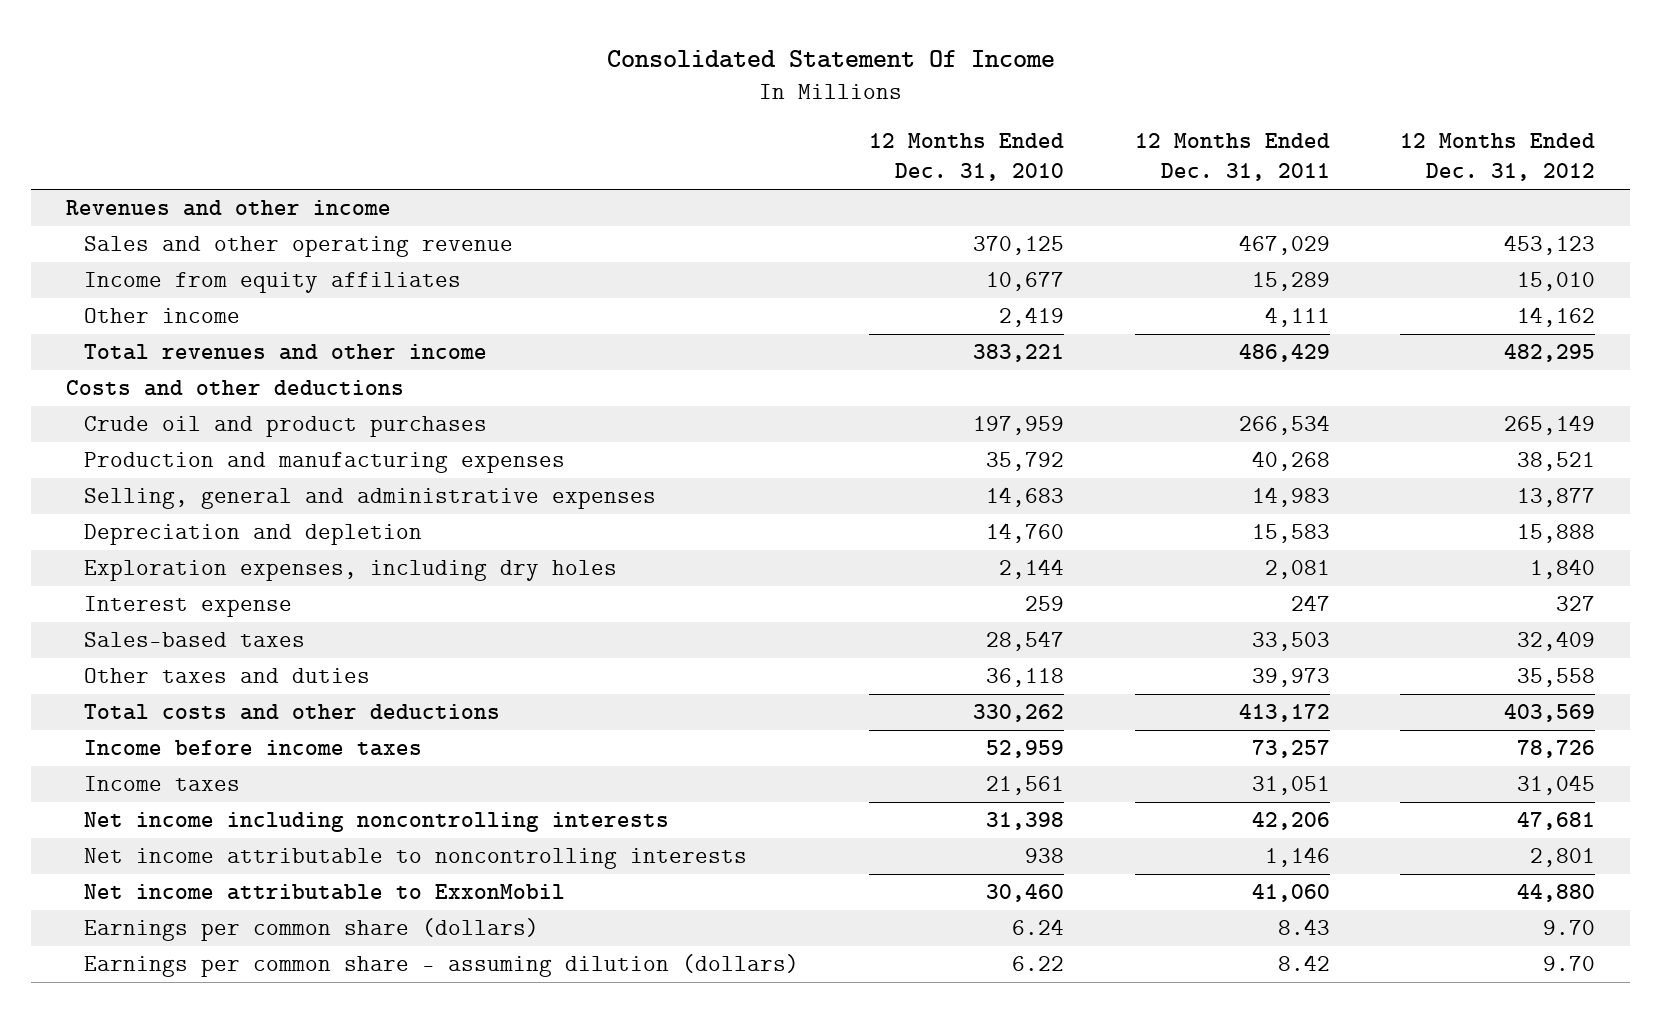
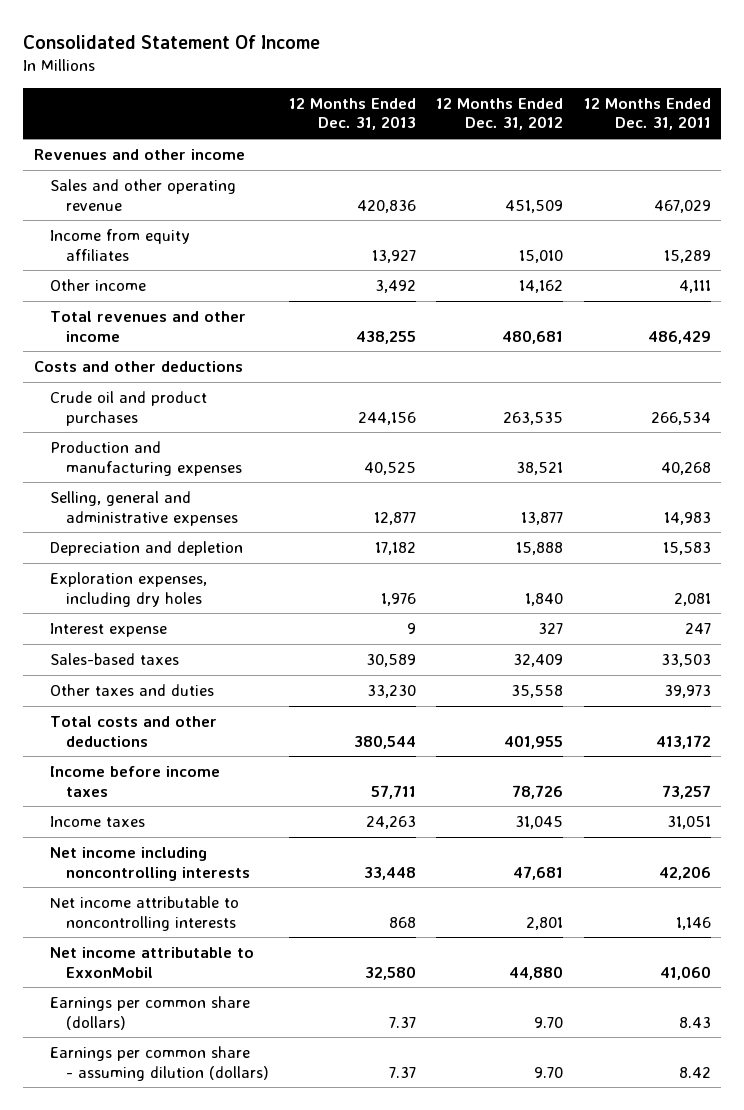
[869,133,1065,182] 12 Months Ended Dec. 31, 2010 -> none
none -> [289,97,417,131] 12 Months Ended Dec. 31, 2013
[1504,235,1596,256] 453,123 -> [505,199,564,213] 451,509
[1504,344,1596,363] 482,295 -> [502,329,564,344] 480,681
[1504,415,1596,436] 265,149 -> [503,411,564,425] 263,535
[1504,704,1596,723] 403,569 -> [504,734,564,749] 401,955

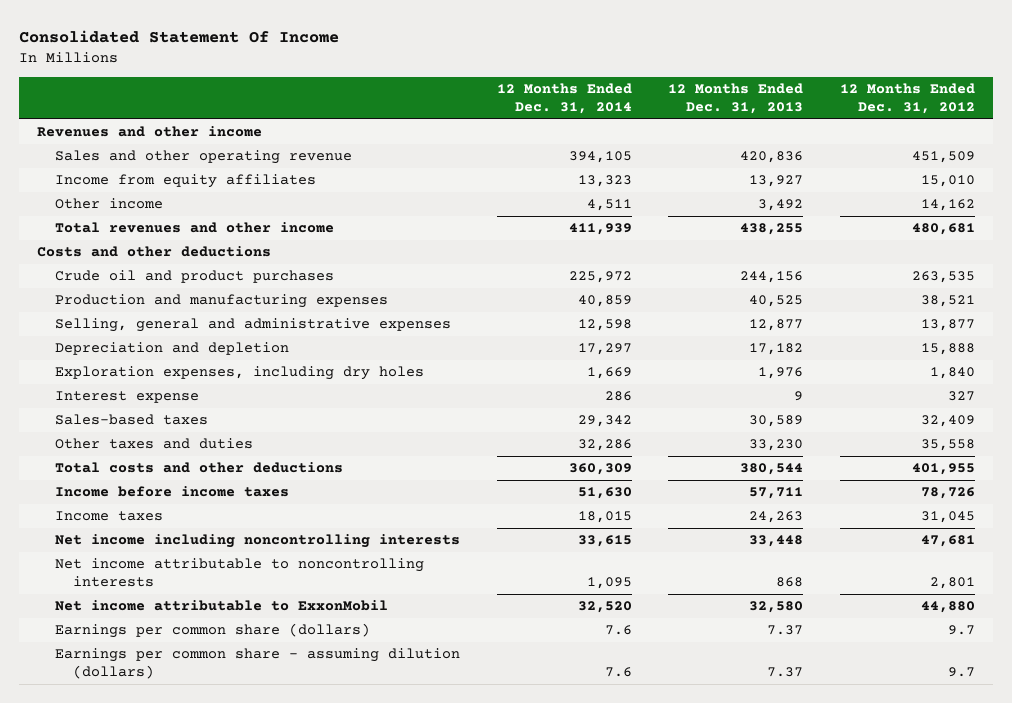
[583,97,711,131] 12 Months Ended Dec. 31, 2011 -> none
none -> [496,83,632,115] 12 Months Ended Dec. 31, 2014
[534,1016,564,1028] 9.70 -> [947,625,975,636] 9.7
[534,1066,564,1078] 9.70 -> [947,667,975,678] 9.7

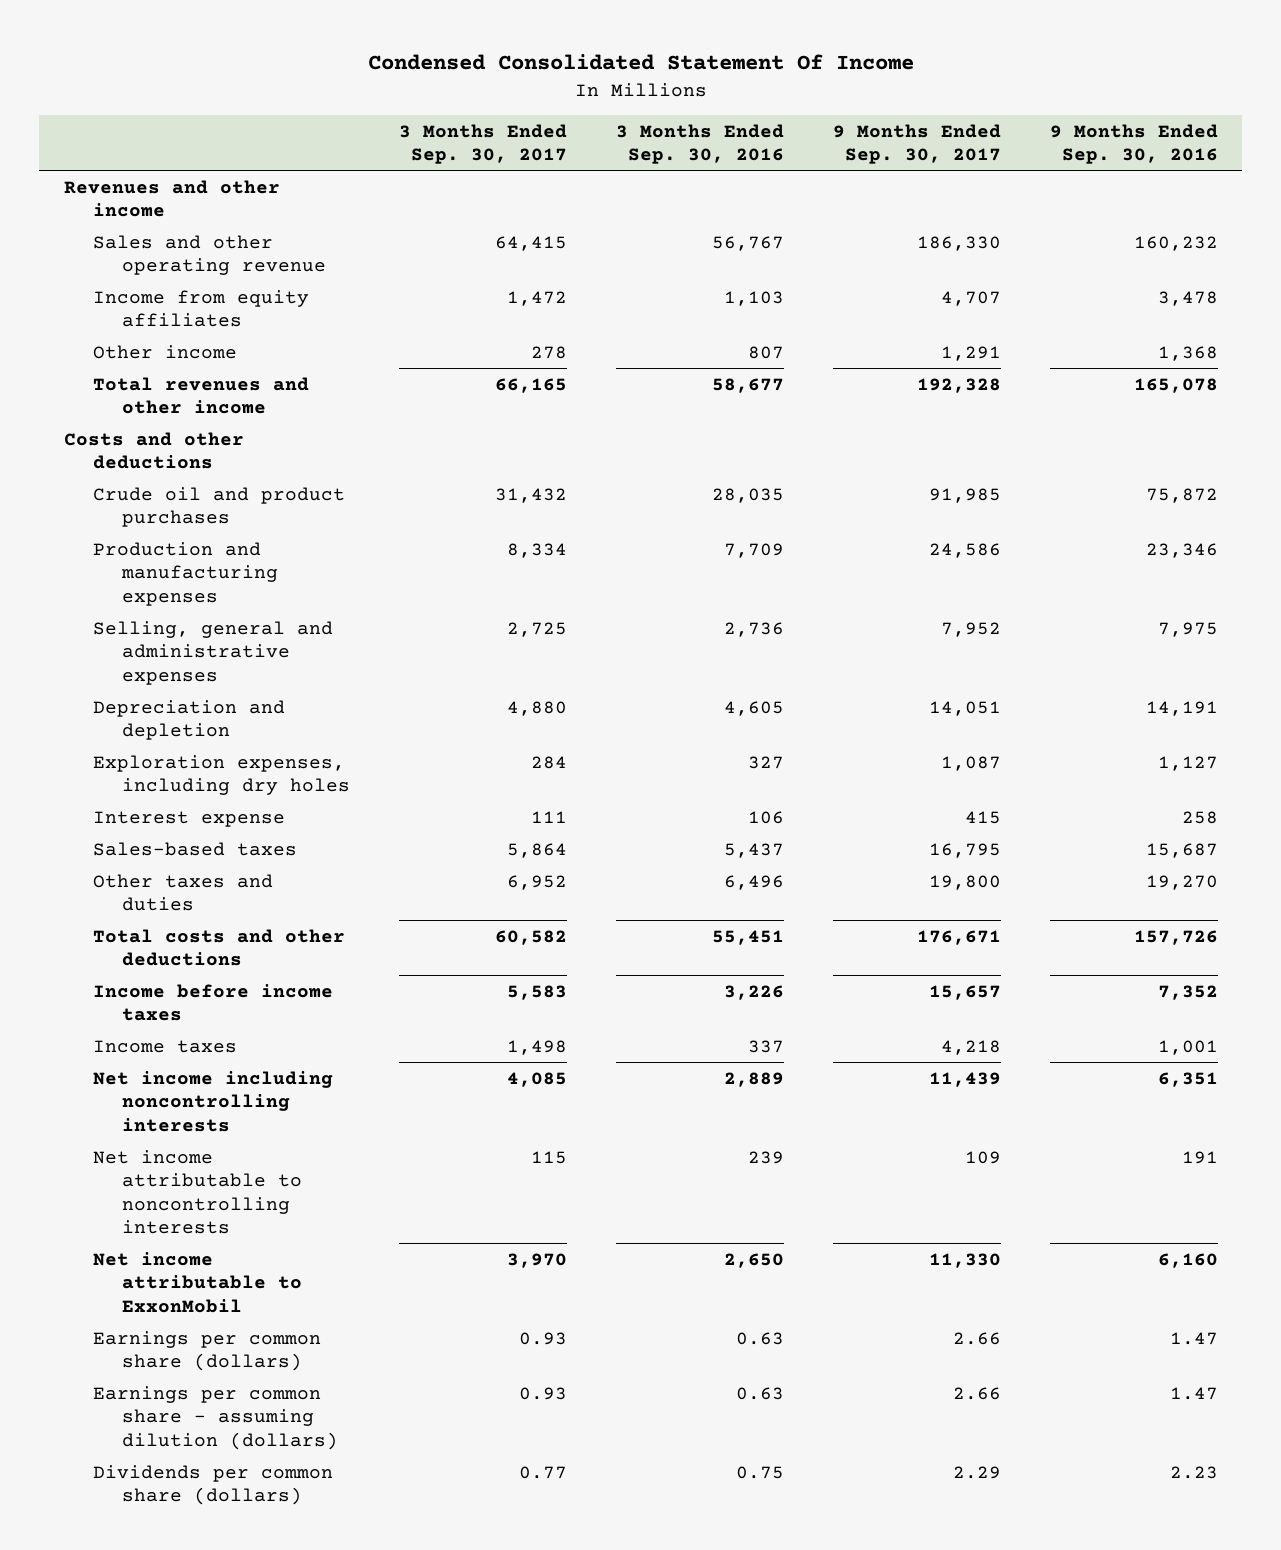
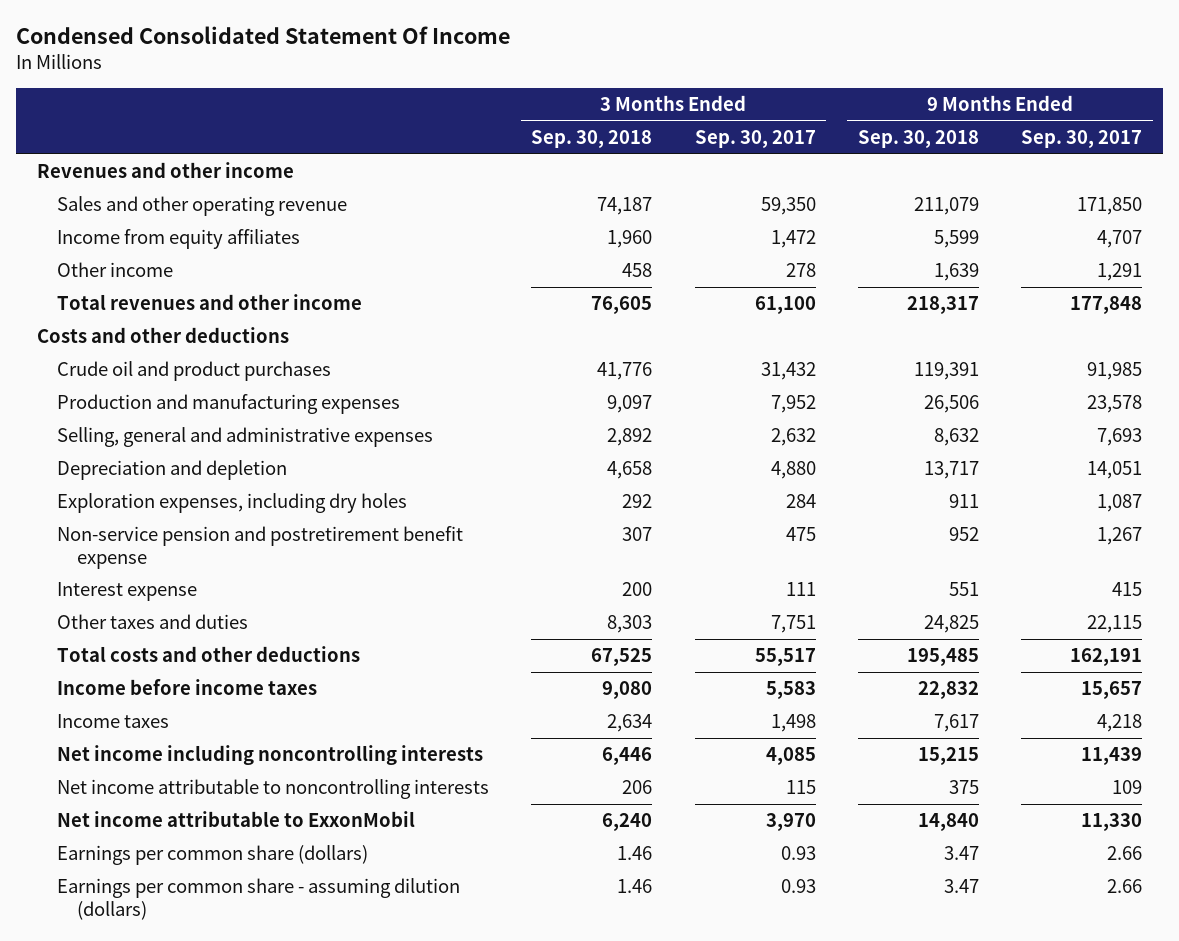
[615,123,784,165] 3 Months Ended Sep. 30, 2016 -> none
[1049,123,1218,165] 9 Months Ended Sep. 30, 2016 -> none
none -> [531,130,653,149] Sep. 30, 2018
none -> [857,130,979,149] Sep. 30, 2018
[494,235,567,251] 64,415 -> [760,197,816,216] 59,350
[916,235,1001,251] 186,330 -> [1077,197,1143,216] 171,850
[494,377,567,393] 66,165 -> [754,296,816,315] 61,100
[916,377,1001,393] 192,328 -> [1070,296,1143,315] 177,848
[506,542,567,558] 8,334 -> [770,395,816,414] 7,952
[928,542,1001,558] 24,586 -> [1087,395,1143,414] 23,578
[506,621,567,637] 2,725 -> [770,428,816,447] 2,632
[940,621,1001,637] 7,952 -> [1097,428,1143,447] 7,693
none -> [56,526,463,569] Non-service pension and postretirement benefit expense
[92,841,297,856] Sales-based taxes -> none
[506,874,567,890] 6,952 -> [770,615,816,634] 7,751
[928,874,1001,890] 19,800 -> [1087,615,1143,634] 22,115
[494,929,567,945] 60,582 -> [754,648,816,667] 55,517
[916,929,1001,945] 176,671 -> [1070,648,1143,667] 162,191
[92,1464,333,1506] Dividends per common share (dollars) -> none

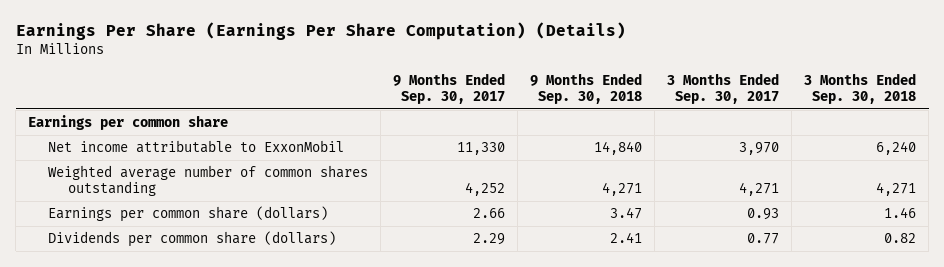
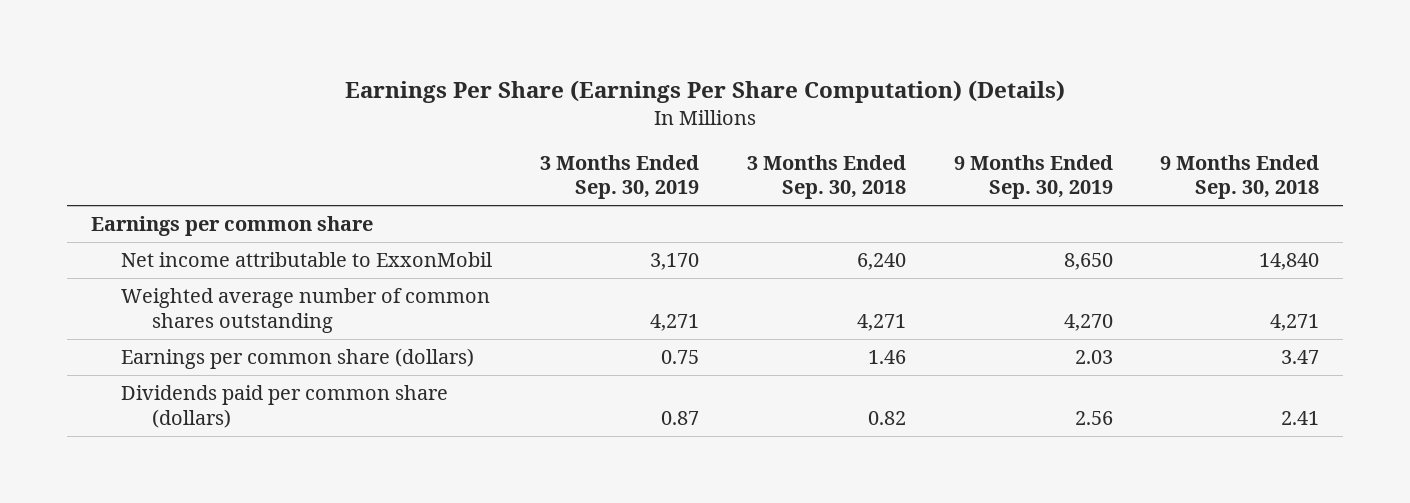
[393,72,506,105] 9 Months Ended Sep. 30, 2017 -> none
[667,72,780,105] 3 Months Ended Sep. 30, 2017 -> none
none -> [540,154,700,200] 3 Months Ended Sep. 30, 2019
none -> [953,154,1113,200] 9 Months Ended Sep. 30, 2019
[47,231,336,248] Dividends per common share (dollars) -> [121,385,449,428] Dividends paid per common share (dollars)

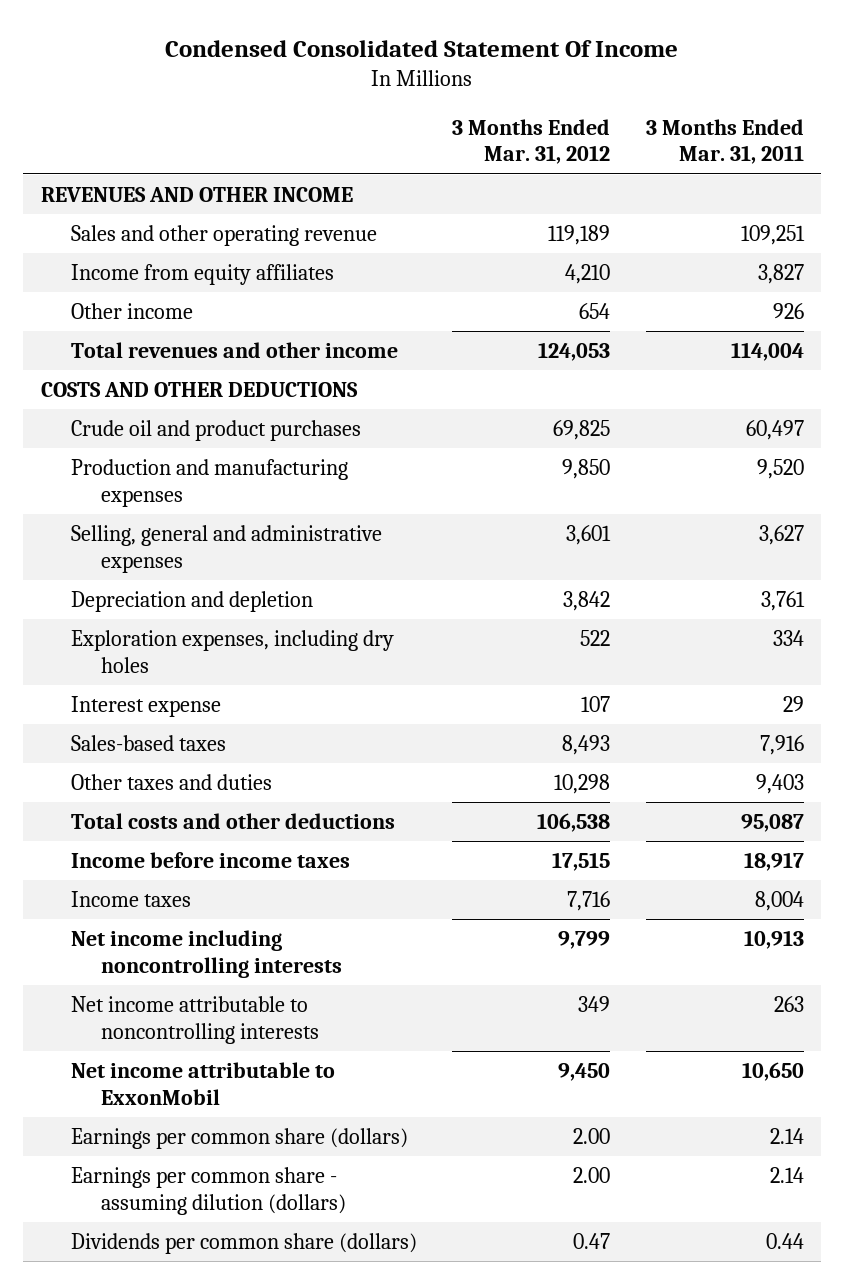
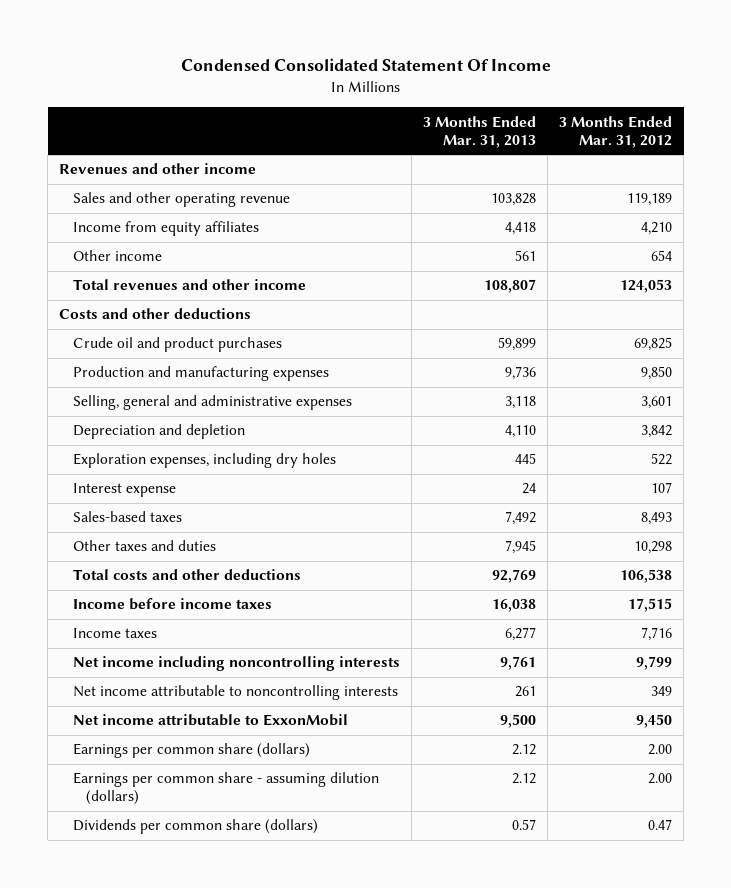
[645,118,804,165] 3 Months Ended Mar. 31, 2011 -> none
none -> [422,115,536,148] 3 Months Ended Mar. 31, 2013
[41,186,354,202] REVENUES AND OTHER INCOME -> [59,163,257,175] Revenues and other income
[41,381,359,397] COSTS AND OTHER DEDUCTIONS -> [59,308,252,320] Costs and other deductions

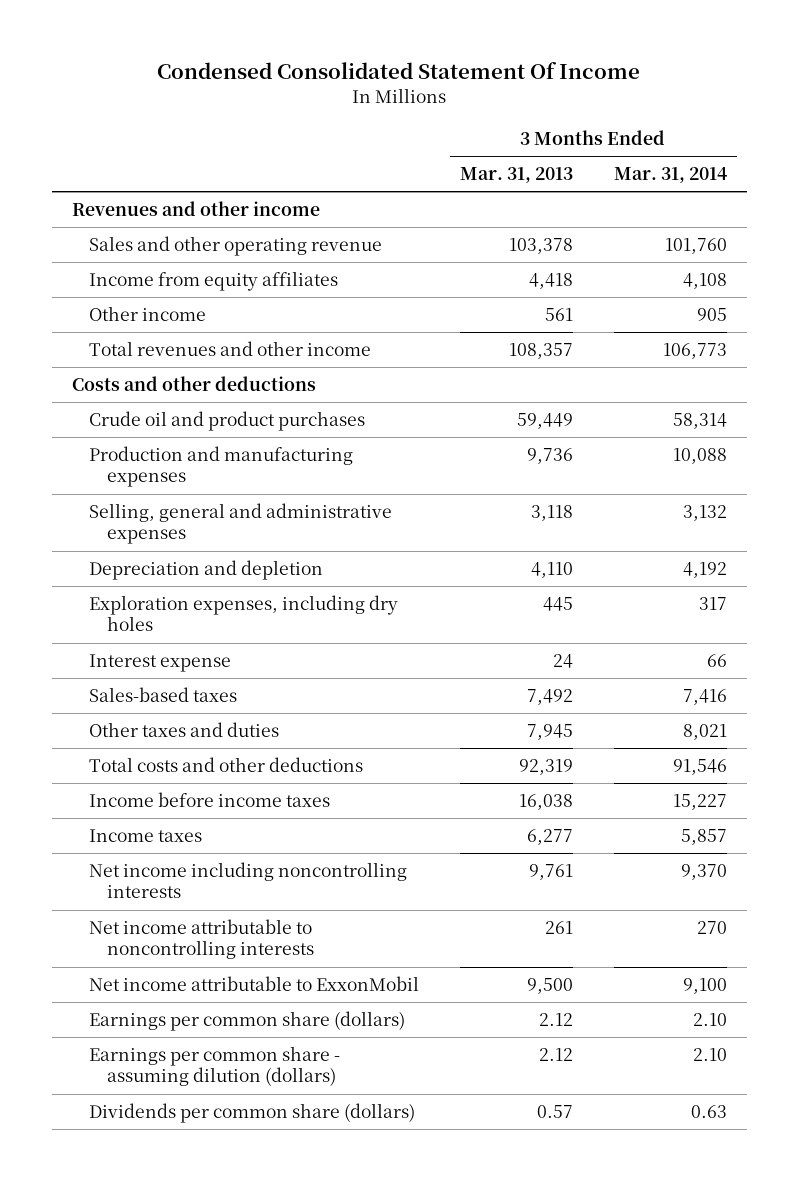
[559,115,673,148] 3 Months Ended Mar. 31, 2012 -> none
none -> [613,167,727,184] Mar. 31, 2014
[490,193,536,207] 103,828 -> [508,238,573,255] 103,378
[483,279,536,294] 108,807 -> [508,343,573,360] 108,357
[497,337,536,352] 59,899 -> [516,413,573,430] 59,449
[491,569,536,584] 92,769 -> [518,759,573,776] 92,319

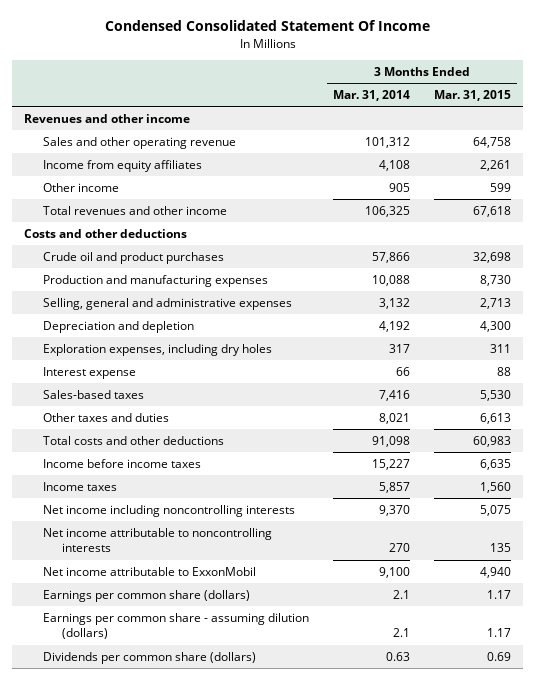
[459,167,573,184] Mar. 31, 2013 -> none
none -> [434,90,512,102] Mar. 31, 2015
[664,238,727,255] 101,760 -> [365,136,411,148] 101,312
[662,343,727,360] 106,773 -> [365,205,411,217] 106,325
[672,413,727,430] 58,314 -> [372,251,411,263] 57,866
[672,759,727,776] 91,546 -> [372,435,411,447] 91,098
[692,1013,727,1027] 2.10 -> [393,589,411,599] 2.1
[692,1048,727,1062] 2.10 -> [393,628,411,638] 2.1

